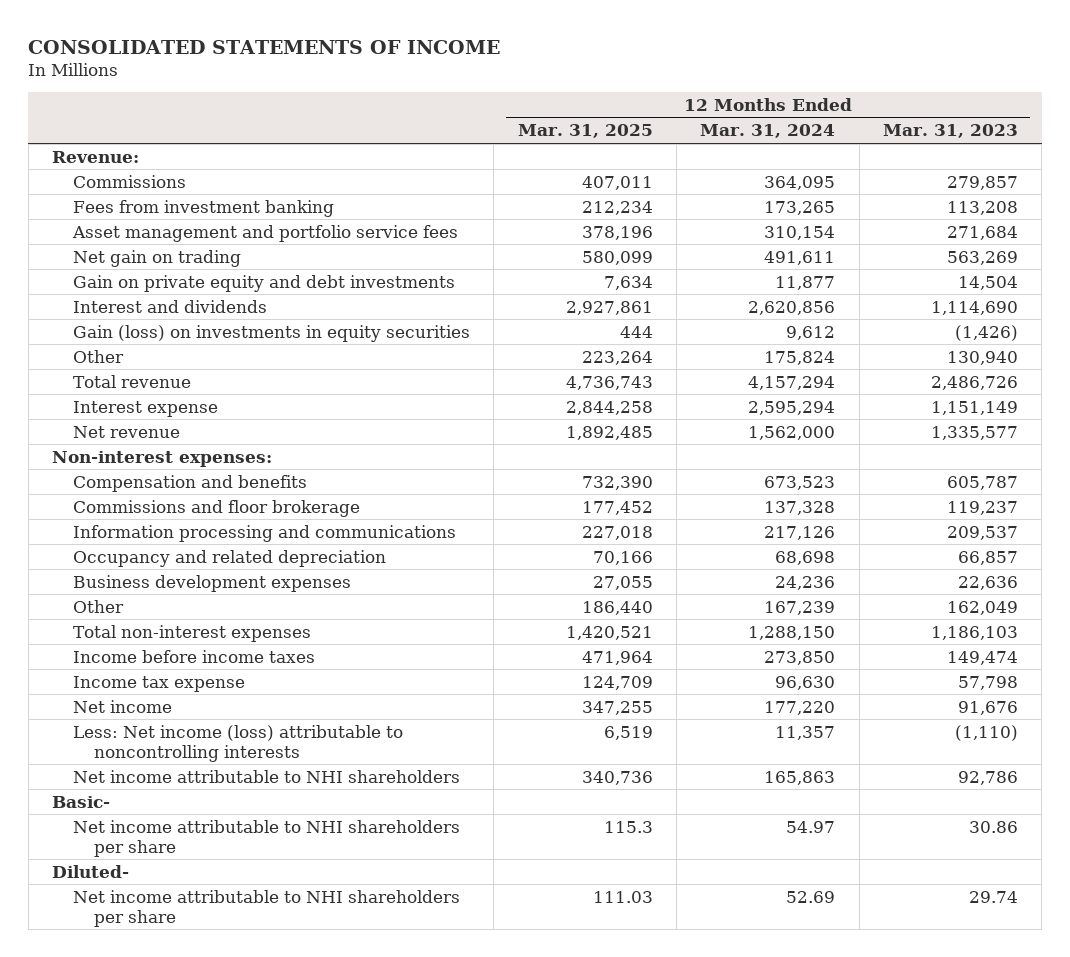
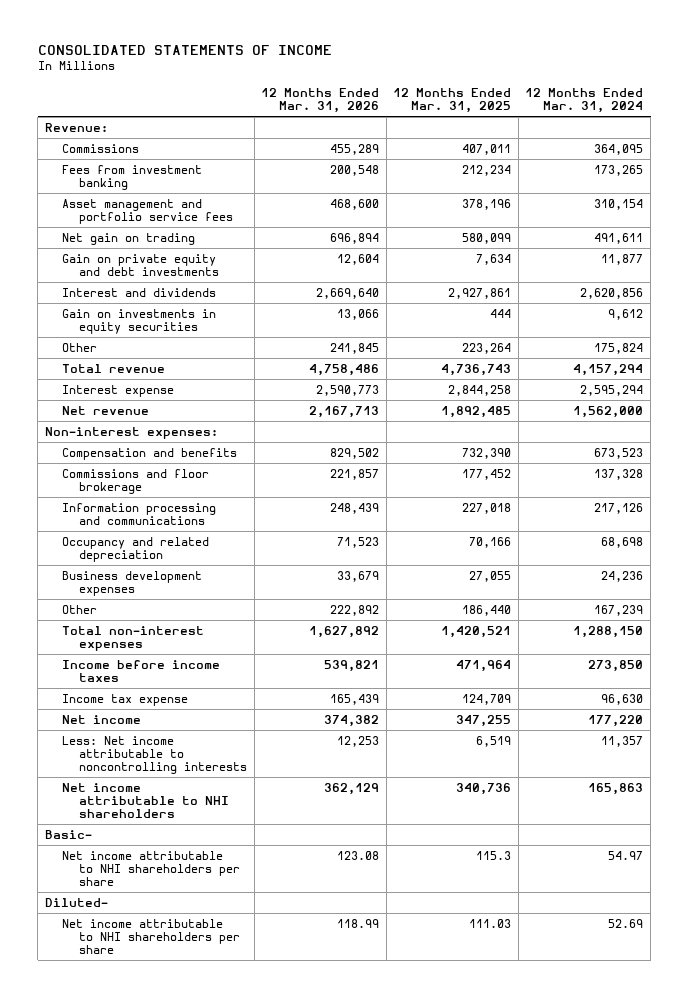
[882,124,1018,139] Mar. 31, 2023 -> none
none -> [261,87,380,113] 12 Months Ended Mar. 31, 2026
[72,324,470,342] Gain (loss) on investments in equity securities -> [61,309,216,335] Gain on investments in equity securities
[72,724,403,762] Less: Net income (loss) attributable to noncontrolling interests -> [61,736,248,775] Less: Net income attributable to noncontrolling interests

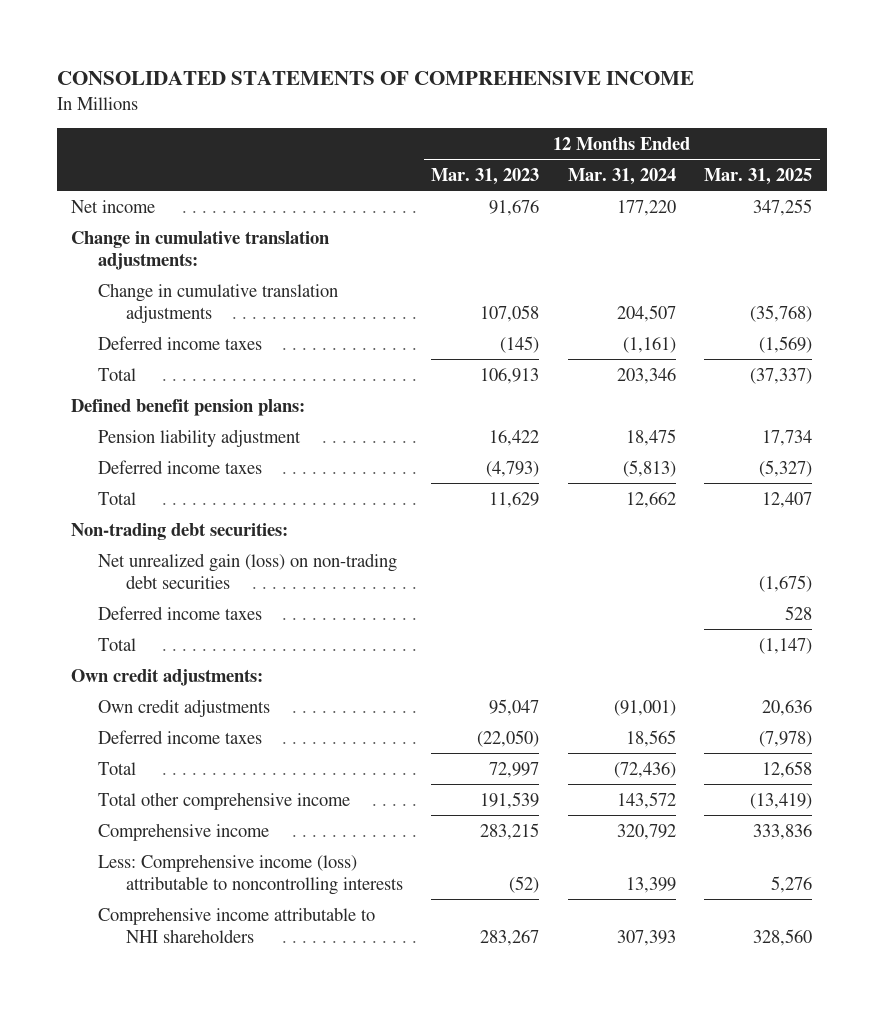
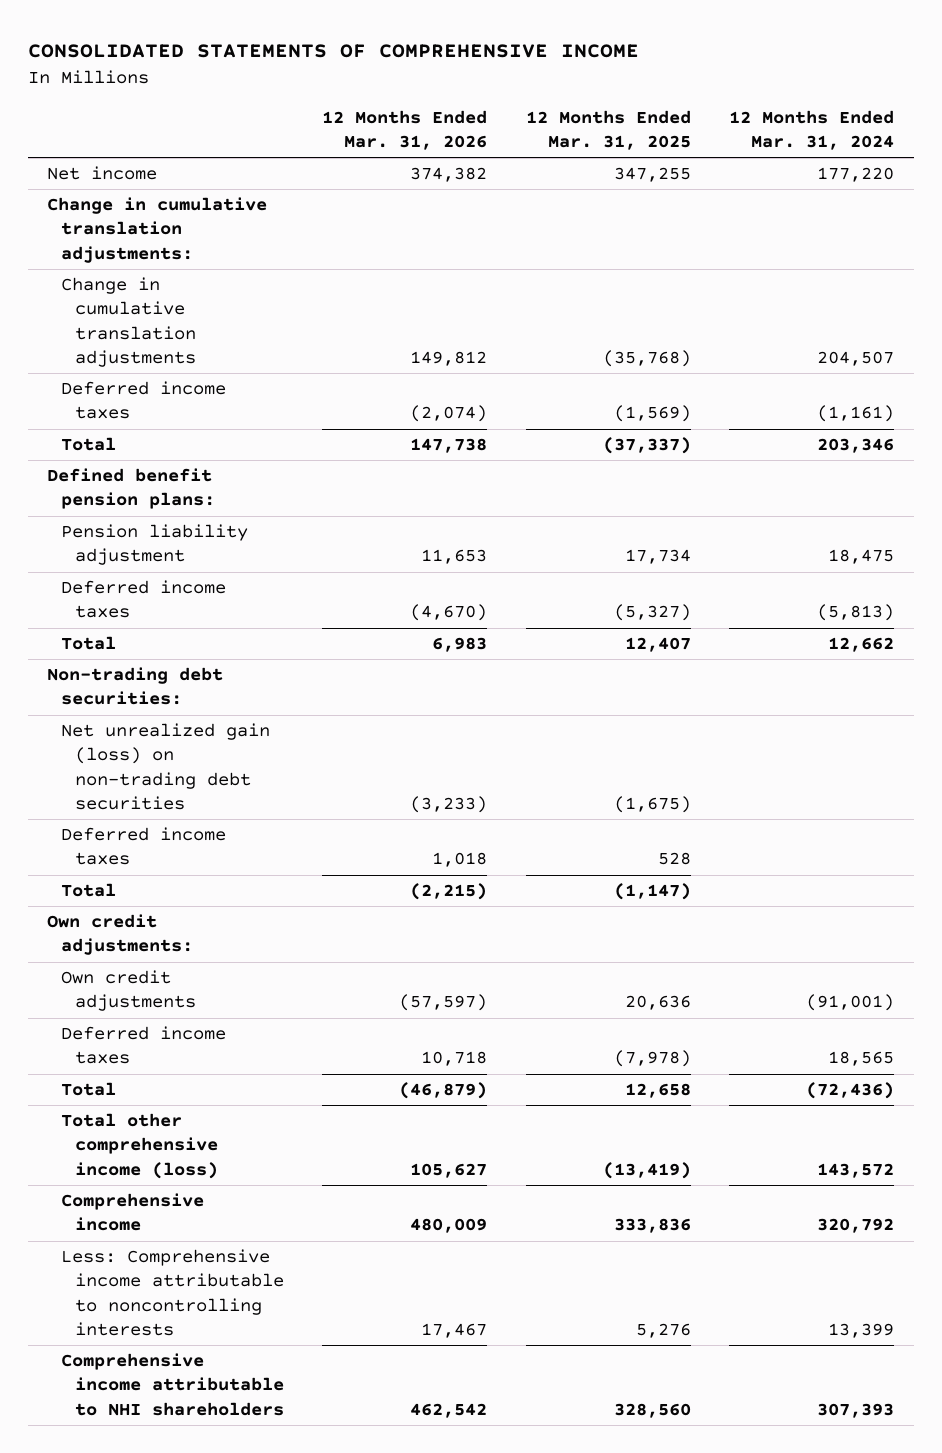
[431,167,540,185] Mar. 31, 2023 -> none
none -> [322,109,488,150] 12 Months Ended Mar. 31, 2026
[98,791,351,810] Total other comprehensive income -> [61,1113,218,1179] Total other comprehensive income (loss)
[98,853,403,895] Less: Comprehensive income (loss) attributable to noncontrolling interests -> [61,1249,284,1336] Less: Comprehensive income attributable to noncontrolling interests

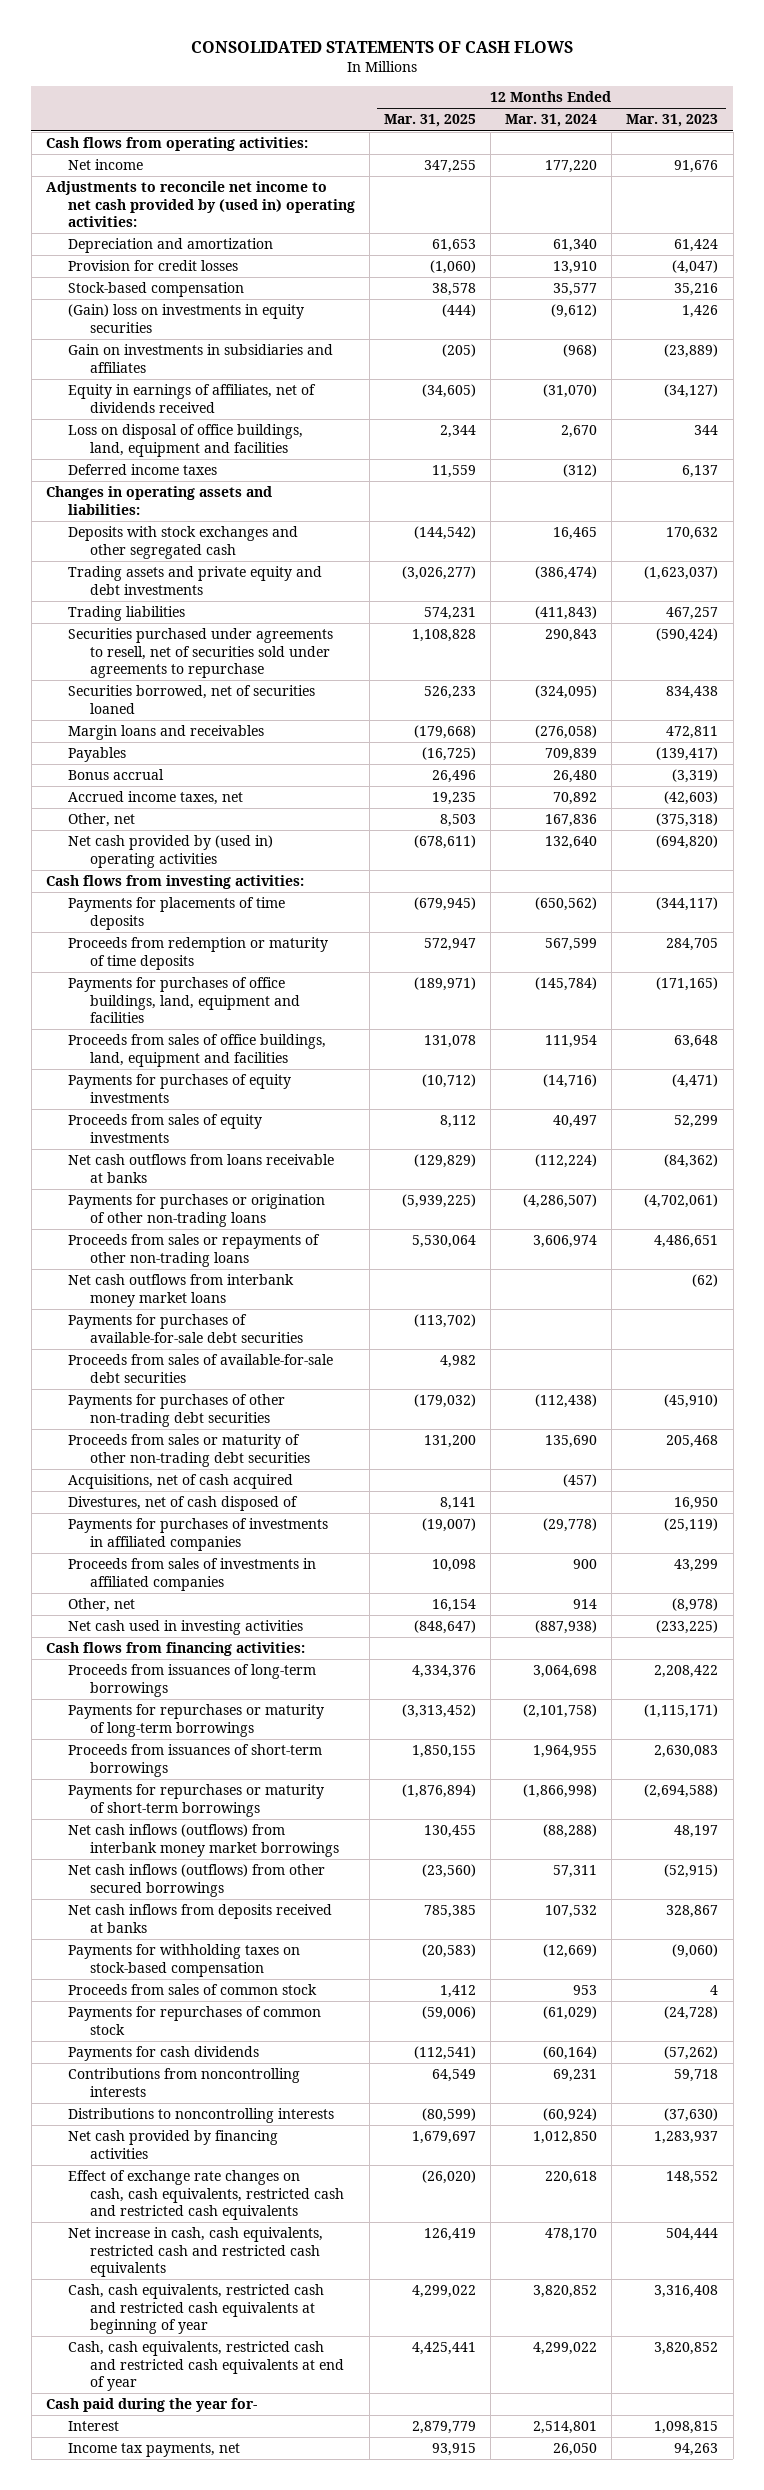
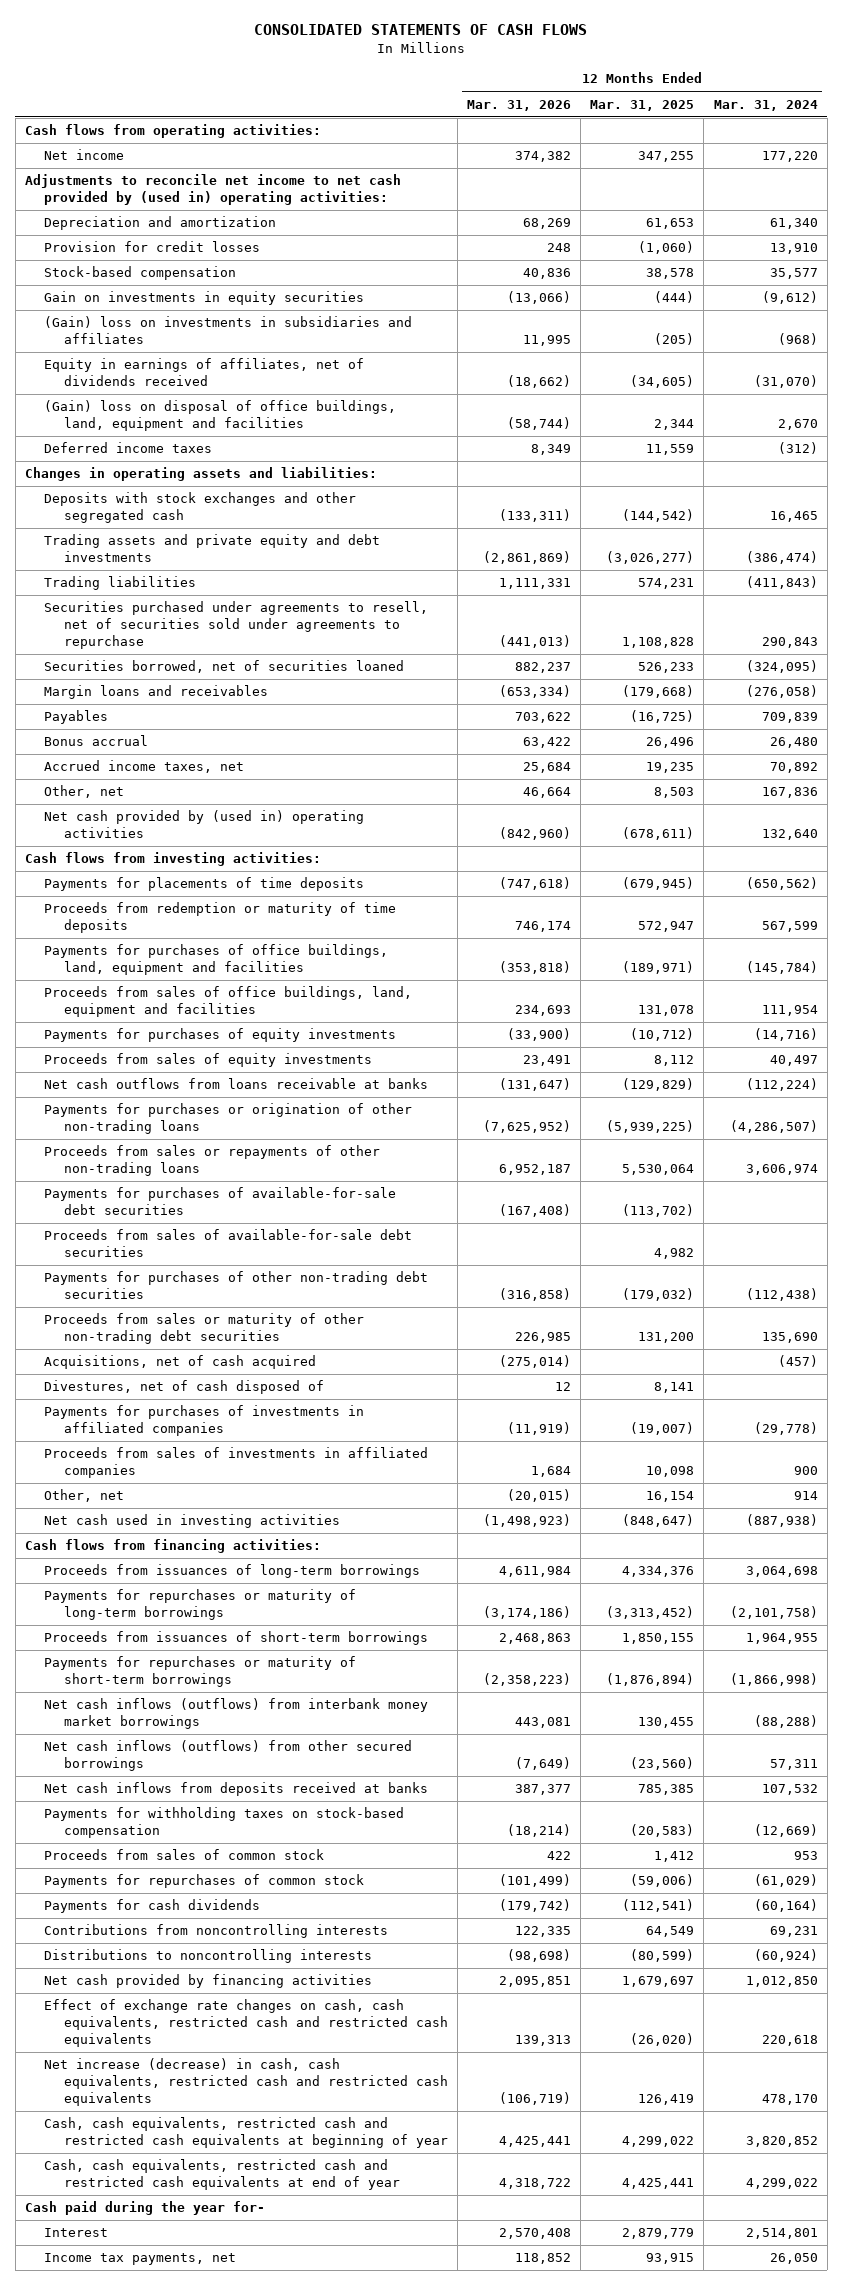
[626,114,719,128] Mar. 31, 2023 -> none
none -> [466,99,571,111] Mar. 31, 2026
[67,304,304,333] (Gain) loss on investments in equity securities -> [44,291,365,306] Gain on investments in equity securities
[67,344,333,373] Gain on investments in subsidiaries and affiliates -> [44,316,413,344] (Gain) loss on investments in subsidiaries and affiliates
[67,424,303,457] Loss on disposal of office buildings, land, equipment and facilities -> [44,400,397,431] (Gain) loss on disposal of office buildings, land, equipment and facilities
[67,1274,294,1307] Net cash outflows from interbank money market loans -> none
[67,2227,323,2278] Net increase in cash, cash equivalents, restricted cash and restricted cash equivalents -> [44,2058,448,2106] Net increase (decrease) in cash, cash equivalents, restricted cash and restricted cash equivalents

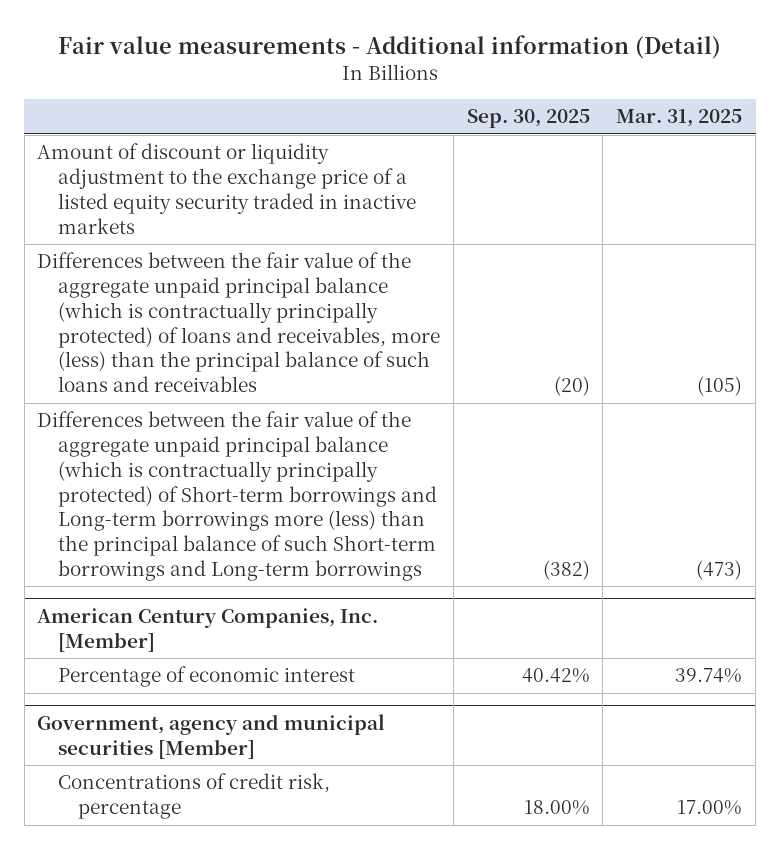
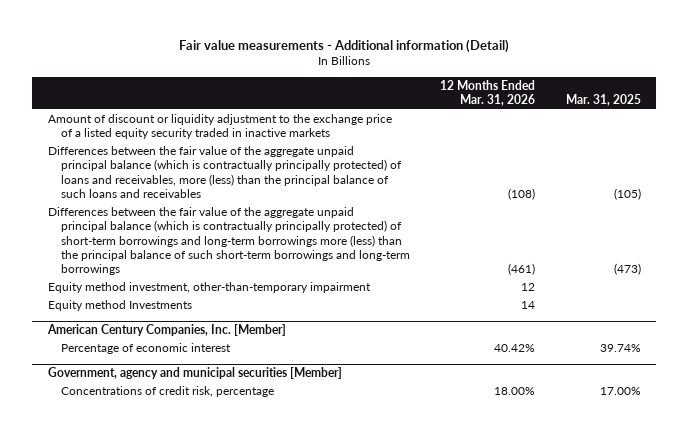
[466,109,590,129] Sep. 30, 2025 -> none
none -> [440,79,536,107] 12 Months Ended Mar. 31, 2026
[37,411,437,581] Differences between the fair value of the aggregate unpaid principal balance (which is contractually principally protected) of Short-term borrowings and Long-term borrowings more (less) than the principal balance of such Short-term borrowings and Long-term borrowings -> [47,207,411,276] Differences between the fair value of the aggregate unpaid principal balance (which is contractually principally protected) of short-term borrowings and long-term borrowings more (less) than the principal balance of such short-term borrowings and long-term borrowings
none -> [47,282,371,294] Equity method investment, other-than-temporary impairment
none -> [47,300,192,312] Equity method Investments

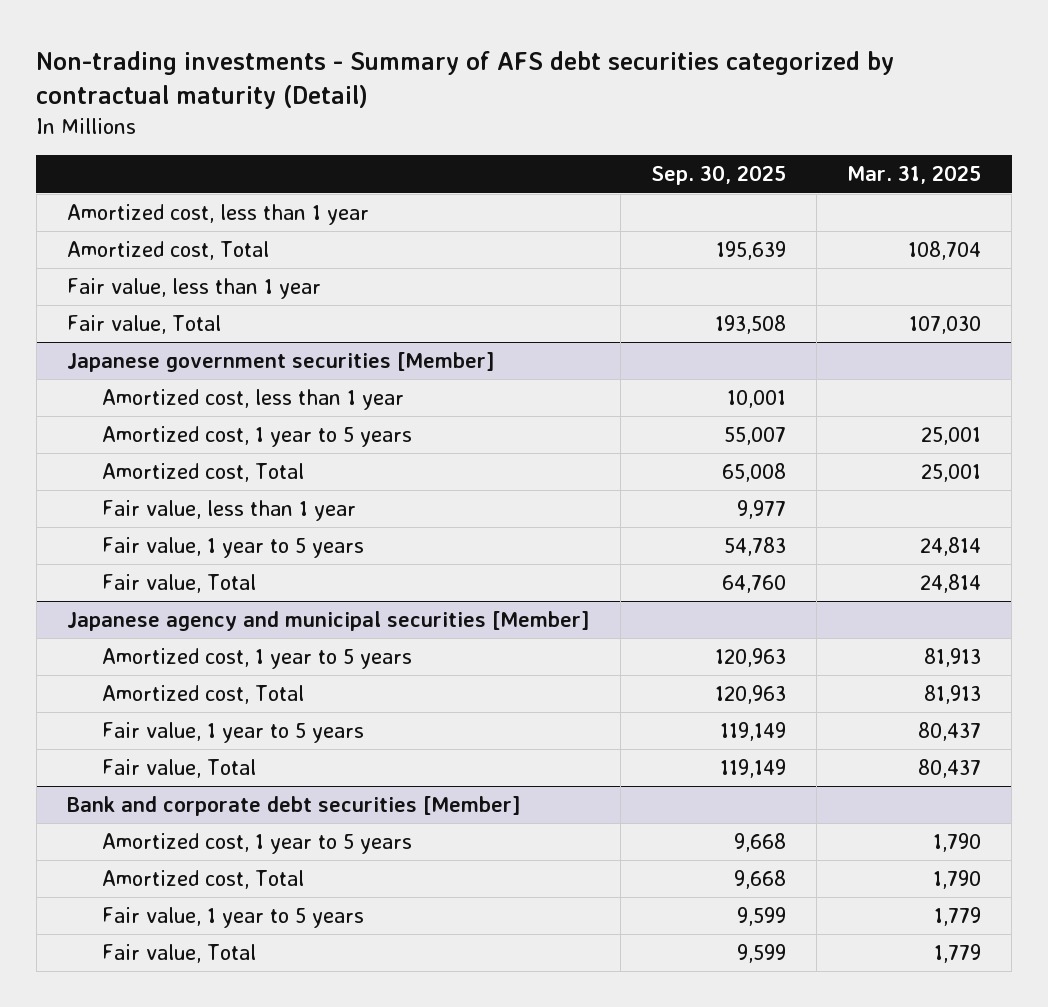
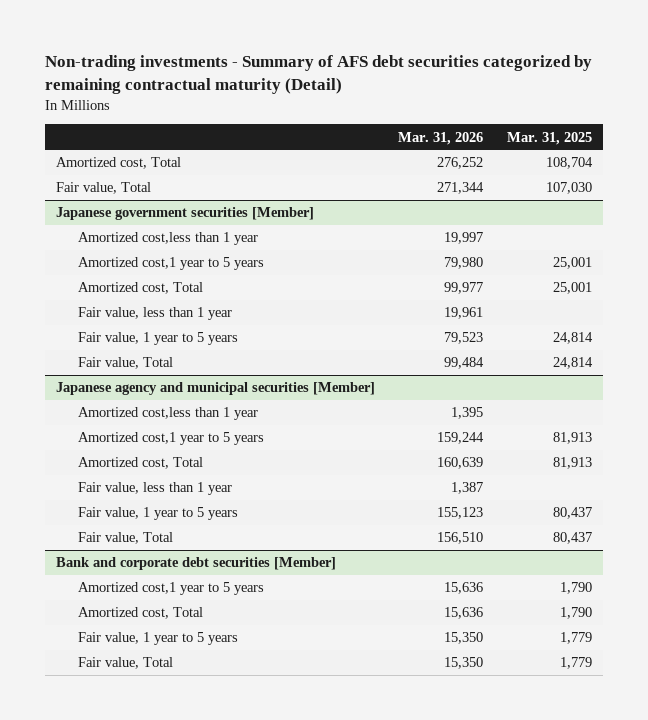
[36,51,895,110] Non-trading investments - Summary of AFS debt securities categorized by contractual maturity (Detail) -> [44,55,592,95] Non-trading investments - Summary of AFS debt securities categorized by remaining contractual maturity (Detail)
[651,165,787,186] Sep. 30, 2025 -> none
none -> [398,131,484,145] Mar. 31, 2026
[66,204,369,226] Amortized cost, less than 1 year -> none
[66,278,321,300] Fair value, less than 1 year -> none
[101,389,404,411] Amortized cost, less than 1 year -> [77,232,258,246] Amortized cost,less than 1 year
[101,426,412,448] Amortized cost, 1 year to 5 years -> [77,257,264,271] Amortized cost,1 year to 5 years
none -> [77,407,258,421] Amortized cost,less than 1 year
[101,648,412,670] Amortized cost, 1 year to 5 years -> [77,432,264,446] Amortized cost,1 year to 5 years
none -> [77,482,232,496] Fair value, less than 1 year
[101,833,412,855] Amortized cost, 1 year to 5 years -> [77,582,264,596] Amortized cost,1 year to 5 years

